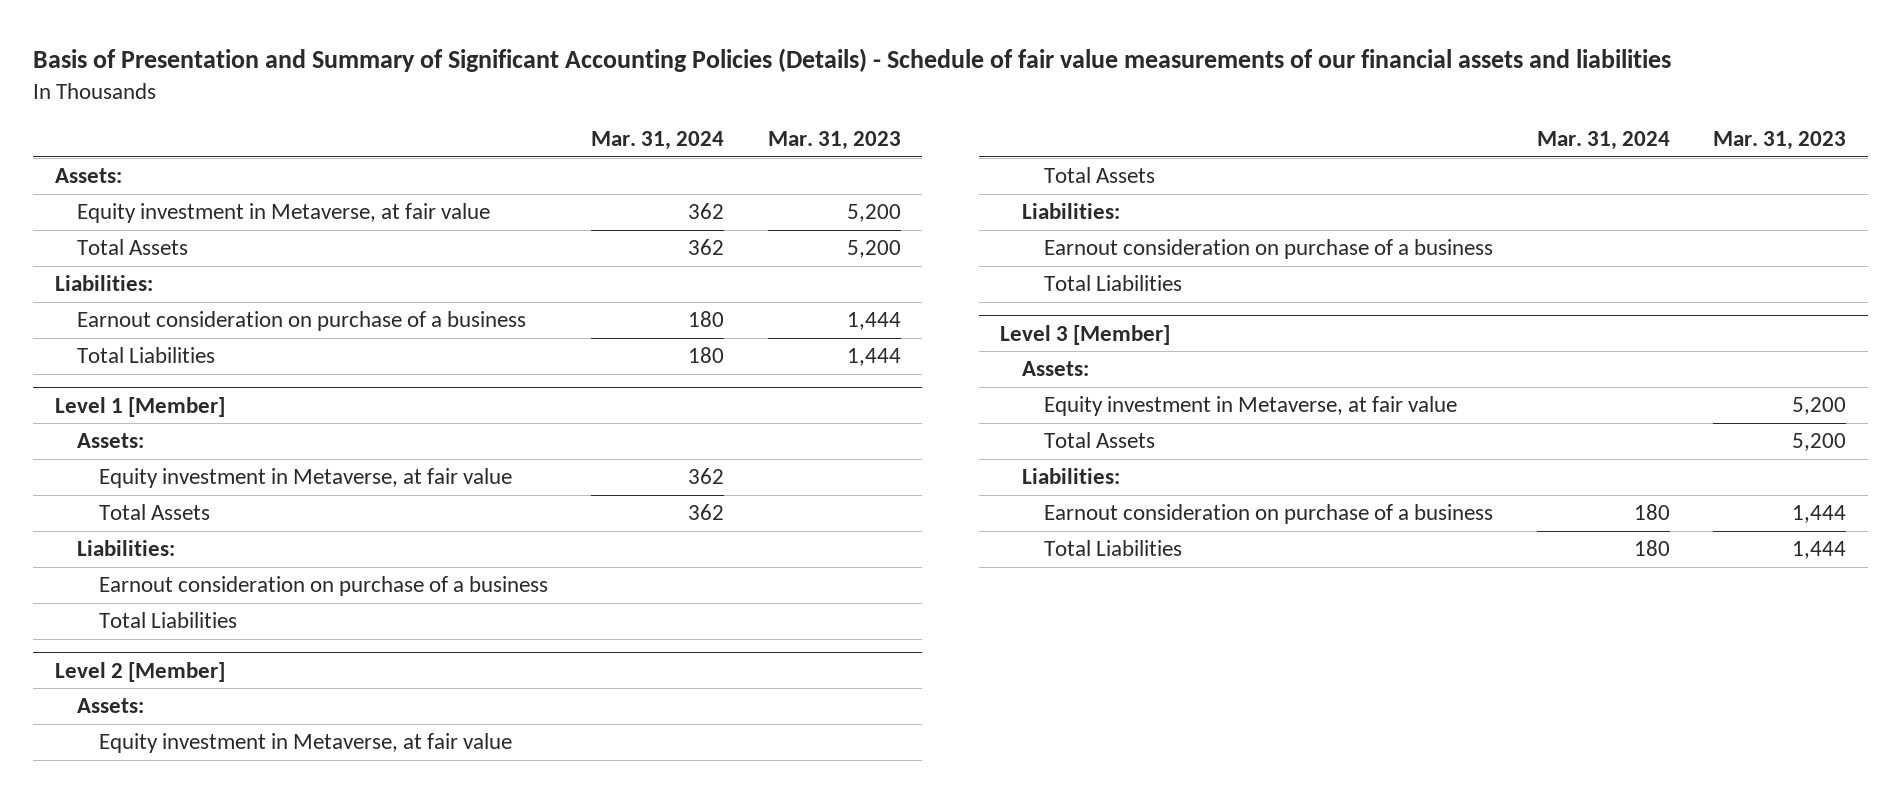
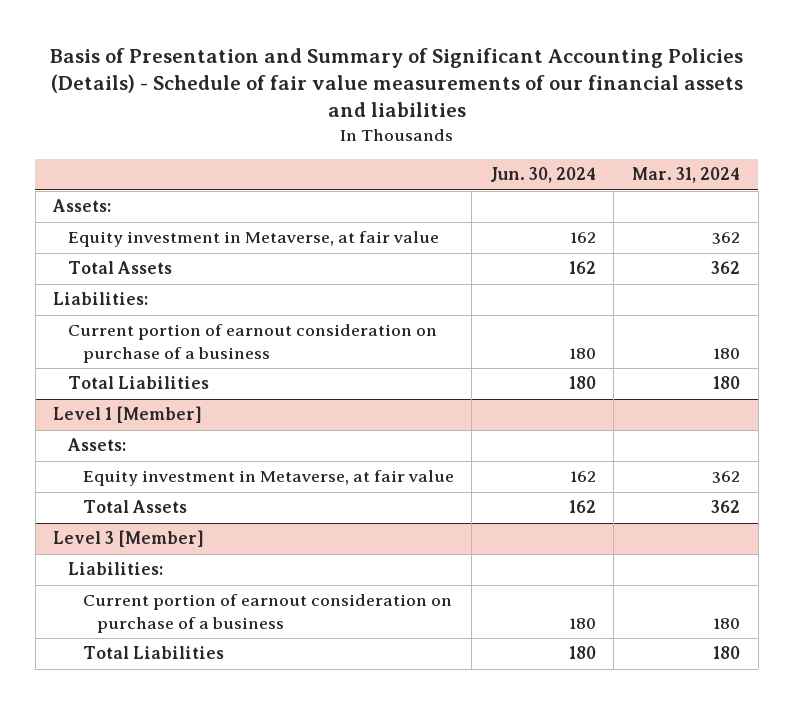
[767,131,901,151] Mar. 31, 2023 -> none
none -> [489,167,596,184] Jun. 30, 2024
[76,311,526,332] Earnout consideration on purchase of a business -> [68,324,438,364] Current portion of earnout consideration on purchase of a business
[76,540,175,557] Liabilities: -> none
[98,576,548,597] Earnout consideration on purchase of a business -> none
[98,612,237,629] Total Liabilities -> none
[54,661,225,682] Level 2 [Member] -> none
[76,698,144,714] Assets: -> none
[98,733,512,754] Equity investment in Metaverse, at fair value -> none
[1044,167,1156,184] Total Assets -> none
[1022,203,1121,220] Liabilities: -> none
[1044,239,1494,260] Earnout consideration on purchase of a business -> none
[1044,275,1183,292] Total Liabilities -> none
[1022,361,1090,377] Assets: -> none
[1044,396,1458,417] Equity investment in Metaverse, at fair value -> none
[1044,432,1156,449] Total Assets -> none
[1044,504,1494,525] Earnout consideration on purchase of a business -> [82,594,452,634] Current portion of earnout consideration on purchase of a business

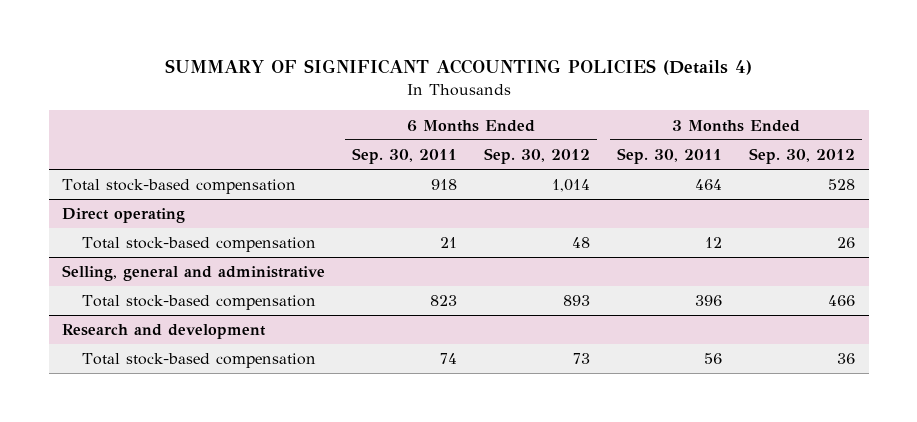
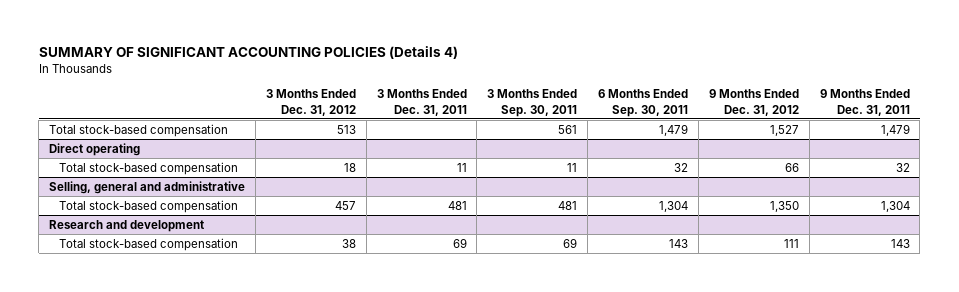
[484,148,591,165] Sep. 30, 2012 -> none
[749,148,856,165] Sep. 30, 2012 -> none
none -> [265,89,356,116] 3 Months Ended Dec. 31, 2012
none -> [376,89,467,116] 3 Months Ended Dec. 31, 2011
none -> [708,89,799,116] 9 Months Ended Dec. 31, 2012
none -> [819,89,910,116] 9 Months Ended Dec. 31, 2011
[431,179,458,191] 918 -> [659,123,689,136] 1,479
[695,179,723,191] 464 -> [558,124,578,134] 561
[440,237,458,249] 21 -> [674,162,689,172] 32
[705,237,723,249] 12 -> [567,162,578,172] 11
[430,295,458,307] 823 -> [659,200,689,212] 1,304
[695,295,723,307] 396 -> [558,200,578,210] 481
[440,353,458,365] 74 -> [669,238,689,248] 143
[704,353,723,365] 56 -> [563,237,578,248] 69

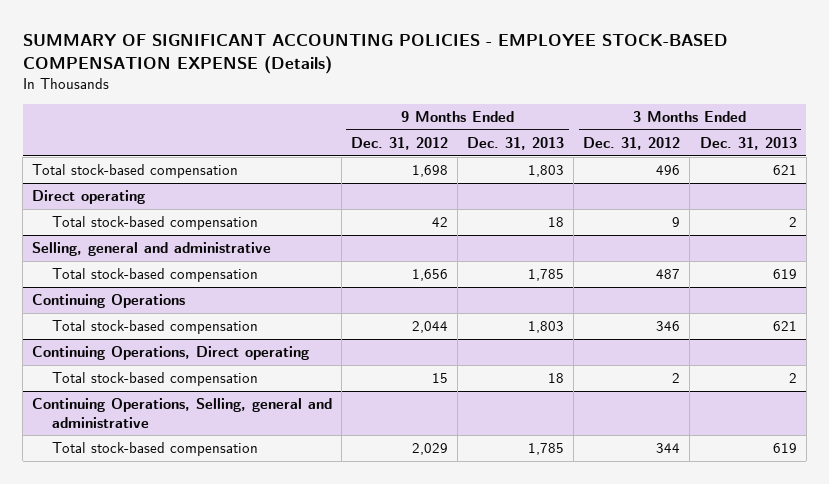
[38,45,458,59] SUMMARY OF SIGNIFICANT ACCOUNTING POLICIES (Details 4) -> [22,33,728,74] SUMMARY OF SIGNIFICANT ACCOUNTING POLICIES - EMPLOYEE STOCK-BASED COMPENSATION EXPENSE (Details)
[376,89,467,116] 3 Months Ended Dec. 31, 2011 -> none
[487,89,578,117] 3 Months Ended Sep. 30, 2011 -> none
[598,89,689,117] 6 Months Ended Sep. 30, 2011 -> none
[819,89,910,116] 9 Months Ended Dec. 31, 2011 -> none
none -> [467,136,565,150] Dec. 31, 2013
none -> [699,136,797,150] Dec. 31, 2013
[336,124,356,134] 513 -> [656,165,681,176] 496
[769,124,799,136] 1,527 -> [412,165,449,178] 1,698
[343,162,356,172] 18 -> [672,217,681,228] 9
[784,162,799,172] 66 -> [432,217,449,228] 42
[49,219,205,232] Research and development -> none
[334,200,356,210] 457 -> [656,269,681,280] 487
[769,200,799,212] 1,350 -> [412,269,449,282] 1,656
none -> [32,294,186,309] Continuing Operations
[341,238,356,248] 38 -> [656,321,681,332] 346
[783,238,799,248] 111 -> [412,321,449,334] 2,044
none -> [32,346,310,361] Continuing Operations, Direct operating
none -> [52,372,259,387] Total stock-based compensation
none -> [32,398,333,428] Continuing Operations, Selling, general and administrative
none -> [52,442,259,457] Total stock-based compensation

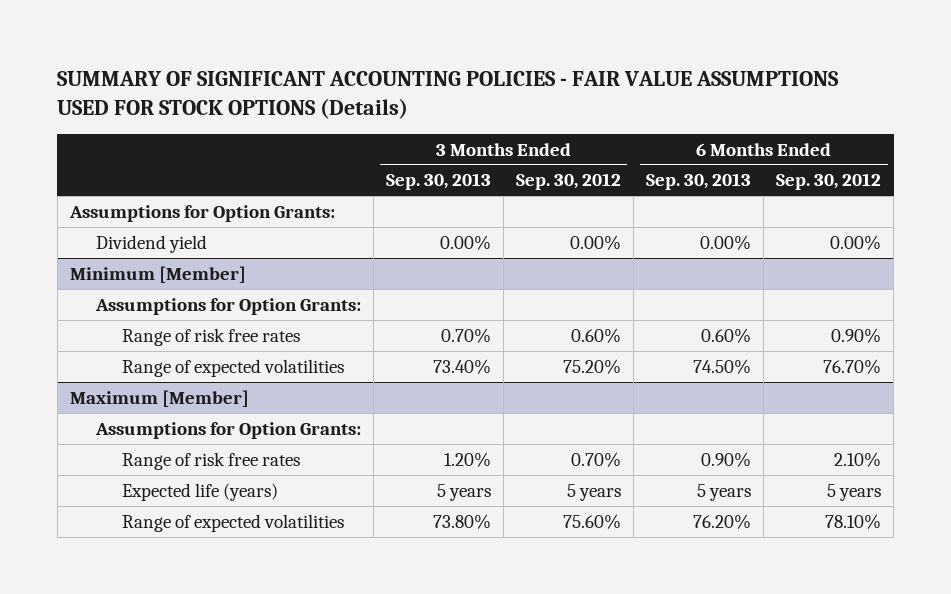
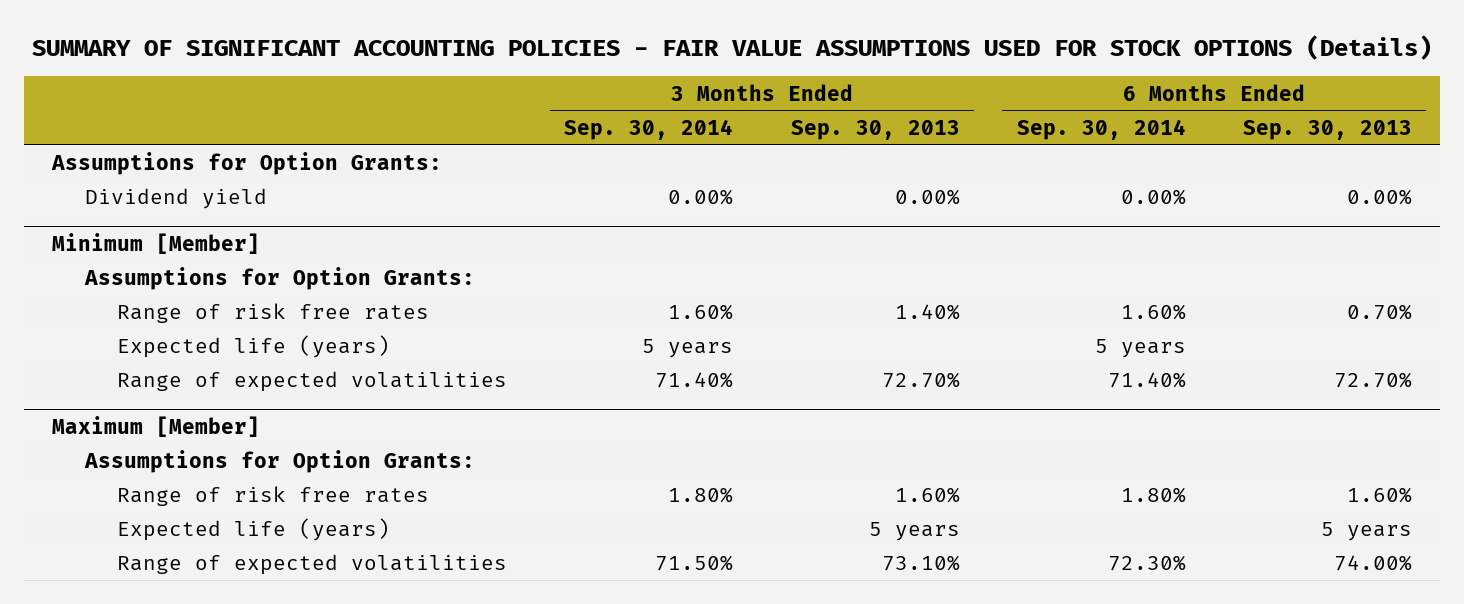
[516,173,622,191] Sep. 30, 2012 -> none
[776,173,882,191] Sep. 30, 2012 -> none
none -> [564,118,734,140] Sep. 30, 2014
none -> [1016,118,1186,140] Sep. 30, 2014
[440,327,491,343] 0.70% -> [894,304,960,321] 1.40%
[701,327,752,343] 0.60% -> [1346,304,1412,321] 0.70%
none -> [117,335,391,359] Expected life (years)
[432,358,491,374] 73.40% -> [881,372,960,389] 72.70%
[693,358,752,374] 74.50% -> [1333,372,1412,389] 72.70%
[443,451,491,467] 1.20% -> [894,487,960,504] 1.60%
[701,451,752,467] 0.90% -> [1346,487,1412,504] 1.60%
[432,513,491,529] 73.80% -> [881,555,960,572] 73.10%
[693,513,752,529] 76.20% -> [1333,555,1412,572] 74.00%

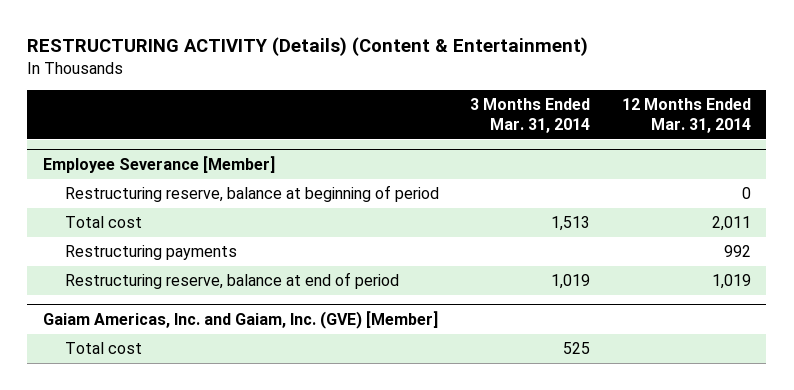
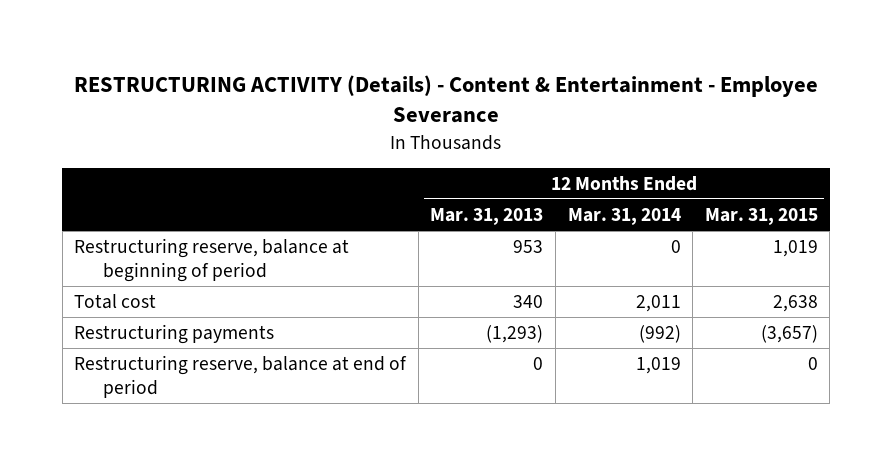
[27,37,589,57] RESTRUCTURING ACTIVITY (Details) (Content & Entertainment) -> [73,75,818,124] RESTRUCTURING ACTIVITY (Details) - Content & Entertainment - Employee Severance
[470,98,591,133] 3 Months Ended Mar. 31, 2014 -> none
none -> [430,207,544,225] Mar. 31, 2013
none -> [704,207,818,225] Mar. 31, 2015
[43,156,276,174] Employee Severance [Member] -> none
[723,245,751,258] 992 -> [638,324,681,343] (992)
[43,311,439,330] Gaiam Americas, Inc. and Gaiam, Inc. (GVE) [Member] -> none
[64,342,142,355] Total cost -> none

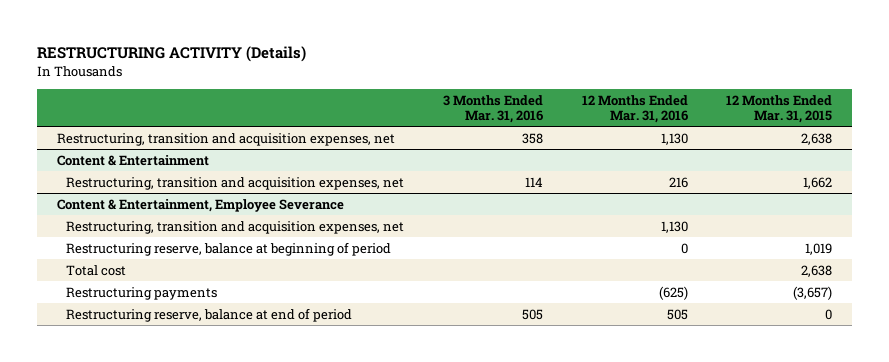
[73,75,818,124] RESTRUCTURING ACTIVITY (Details) - Content & Entertainment - Employee Severance -> [37,45,307,62] RESTRUCTURING ACTIVITY (Details)
[430,207,544,225] Mar. 31, 2013 -> none
[567,207,681,225] Mar. 31, 2014 -> none
none -> [442,94,543,123] 3 Months Ended Mar. 31, 2016
none -> [581,94,688,123] 12 Months Ended Mar. 31, 2016
none -> [56,132,395,146] Restructuring, transition and acquisition expenses, net
none -> [56,154,209,166] Content & Entertainment
none -> [66,176,405,190] Restructuring, transition and acquisition expenses, net
none -> [56,198,344,212] Content & Entertainment, Employee Severance
none -> [66,220,405,234] Restructuring, transition and acquisition expenses, net

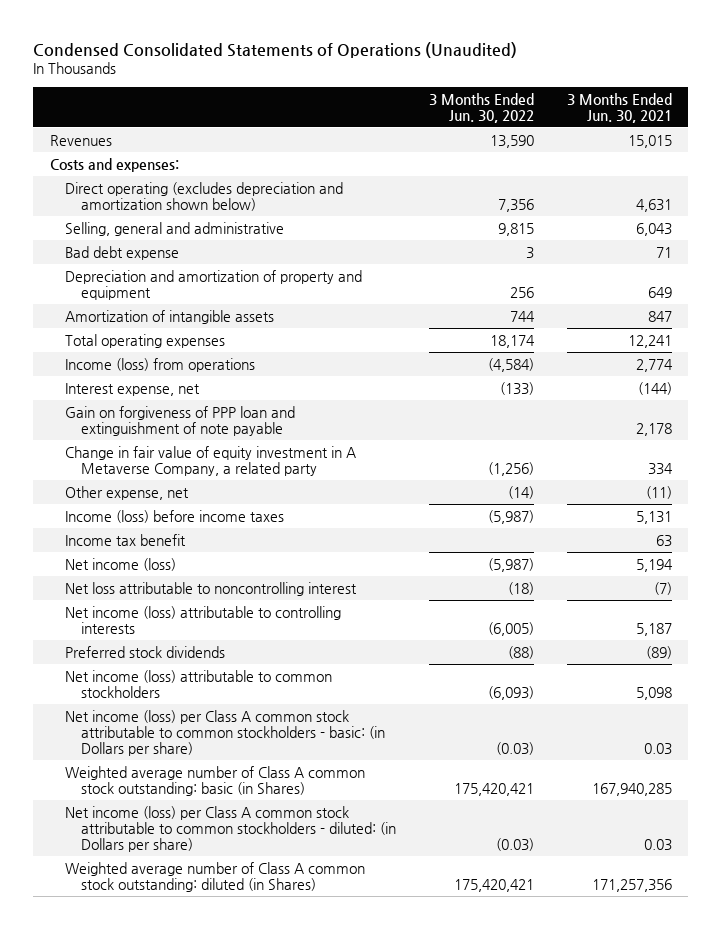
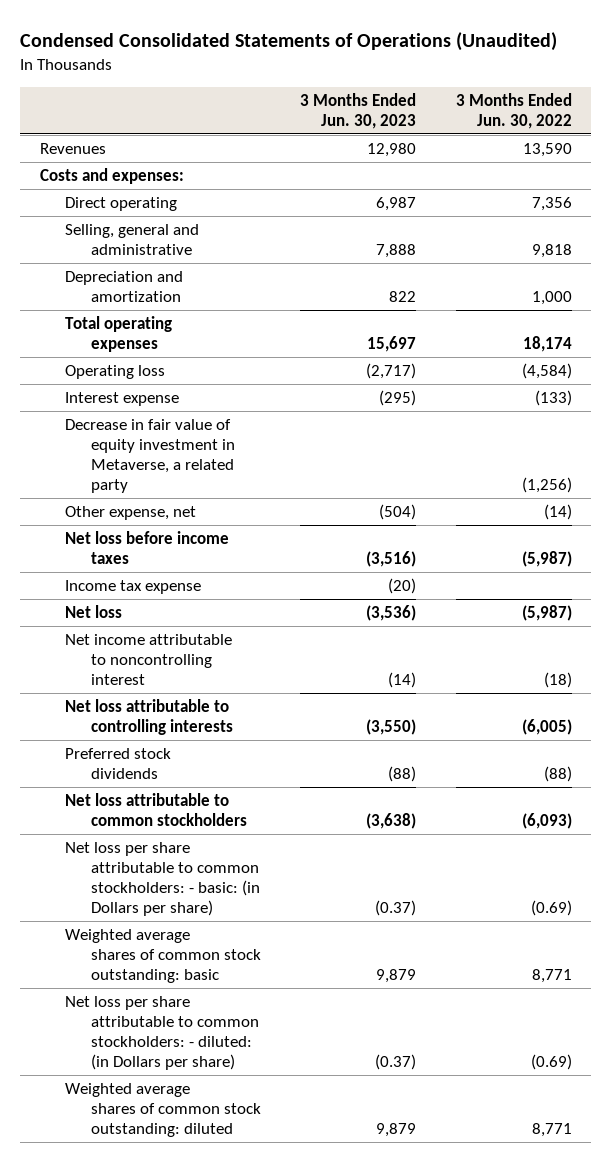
[566,92,672,123] 3 Months Ended Jun. 30, 2021 -> none
none -> [300,92,417,129] 3 Months Ended Jun. 30, 2023
[65,245,180,260] Bad debt expense -> none
[65,309,275,324] Amortization of intangible assets -> none
[65,181,344,211] Direct operating (excludes depreciation and amortization shown below) -> [65,196,178,211] Direct operating
[497,222,534,236] 9,815 -> [531,243,572,258] 9,818
[65,269,363,300] Depreciation and amortization of property and equipment -> [65,270,184,302] Depreciation and amortization
[509,286,534,298] 256 -> [531,290,572,305] 1,000
[65,405,296,436] Gain on forgiveness of PPP loan and extinguishment of note payable -> none
[65,357,256,372] Income (loss) from operations -> [65,364,166,379] Operating loss
[65,382,201,396] Interest expense, net -> [65,391,180,406] Interest expense
[65,445,357,476] Change in fair value of equity investment in A Metaverse Company, a related party -> [65,418,236,494] Decrease in fair value of equity investment in Metaverse, a related party
[65,509,285,523] Income (loss) before income taxes -> [65,530,230,564] Net loss before income taxes
[65,533,187,546] Income tax benefit -> [65,579,202,594] Income tax expense
[65,557,177,571] Net income (loss) -> [65,604,123,618] Net loss
[65,581,358,596] Net loss attributable to noncontrolling interest -> [65,633,233,686] Net income attributable to noncontrolling interest
[65,605,342,634] Net income (loss) attributable to controlling interests -> [65,698,234,735] Net loss attributable to controlling interests
[65,669,333,698] Net income (loss) attributable to common stockholders -> [65,792,248,826] Net loss attributable to common stockholders
[65,709,386,756] Net income (loss) per Class A common stock attributable to common stockholders - basic: (in Dollars per share) -> [65,841,261,917] Net loss per share attributable to common stockholders: - basic: (in Dollars per share)
[495,741,534,755] (0.03) -> [530,900,572,917] (0.69)
[65,765,366,796] Weighted average number of Class A common stock outstanding: basic (in Shares) -> [65,928,262,984] Weighted average shares of common stock outstanding: basic
[453,782,534,796] 175,420,421 -> [531,969,572,984] 8,771
[65,805,397,852] Net income (loss) per Class A common stock attributable to common stockholders - diluted: (in Dollars per share) -> [65,995,260,1071] Net loss per share attributable to common stockholders: - diluted: (in Dollars per share)
[495,837,534,851] (0.03) -> [530,1054,572,1071] (0.69)
[65,861,366,892] Weighted average number of Class A common stock outstanding: diluted (in Shares) -> [65,1082,262,1138] Weighted average shares of common stock outstanding: diluted
[453,878,534,892] 175,420,421 -> [531,1123,572,1138] 8,771

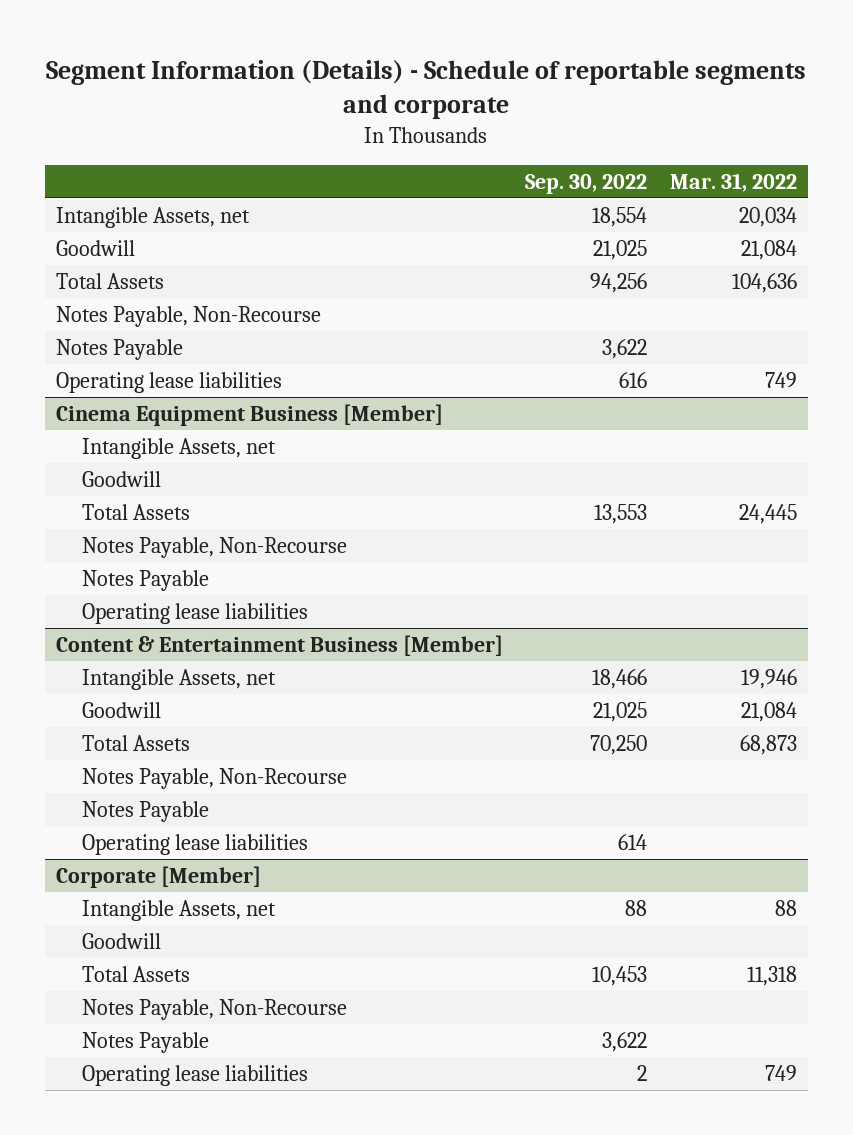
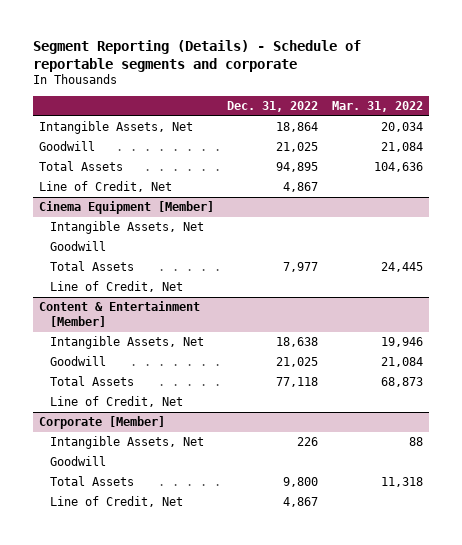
[46,60,807,120] Segment Information (Details) - Schedule of reportable segments and corporate -> [32,39,361,72] Segment Reporting (Details) - Schedule of reportable segments and corporate
[525,173,648,194] Sep. 30, 2022 -> none
none -> [227,101,319,113] Dec. 31, 2022
[56,206,251,228] Intangible Assets, net -> [39,121,194,135] Intangible Assets, Net
[56,305,322,327] Notes Payable, Non-Recourse -> none
[56,338,184,360] Notes Payable -> none
[56,371,283,393] Operating lease liabilities -> none
none -> [39,181,173,193] Line of Credit, Net
[56,403,444,426] Cinema Equipment Business [Member] -> [39,201,215,215] Cinema Equipment [Member]
[81,437,276,459] Intangible Assets, net -> [49,221,204,235] Intangible Assets, Net
[81,536,347,558] Notes Payable, Non-Recourse -> none
[81,569,209,591] Notes Payable -> none
[81,602,308,624] Operating lease liabilities -> none
none -> [49,281,183,293] Line of Credit, Net
[56,634,504,656] Content & Entertainment Business [Member] -> [39,301,201,327] Content & Entertainment [Member]
[81,668,276,690] Intangible Assets, net -> [49,336,204,350] Intangible Assets, Net
[81,767,347,789] Notes Payable, Non-Recourse -> none
[81,800,209,822] Notes Payable -> none
[81,833,308,855] Operating lease liabilities -> none
none -> [49,396,183,408] Line of Credit, Net
[81,899,276,921] Intangible Assets, net -> [49,436,204,450] Intangible Assets, Net
[81,998,347,1020] Notes Payable, Non-Recourse -> none
[81,1031,209,1053] Notes Payable -> none
[81,1064,308,1086] Operating lease liabilities -> none
none -> [49,496,183,508] Line of Credit, Net

